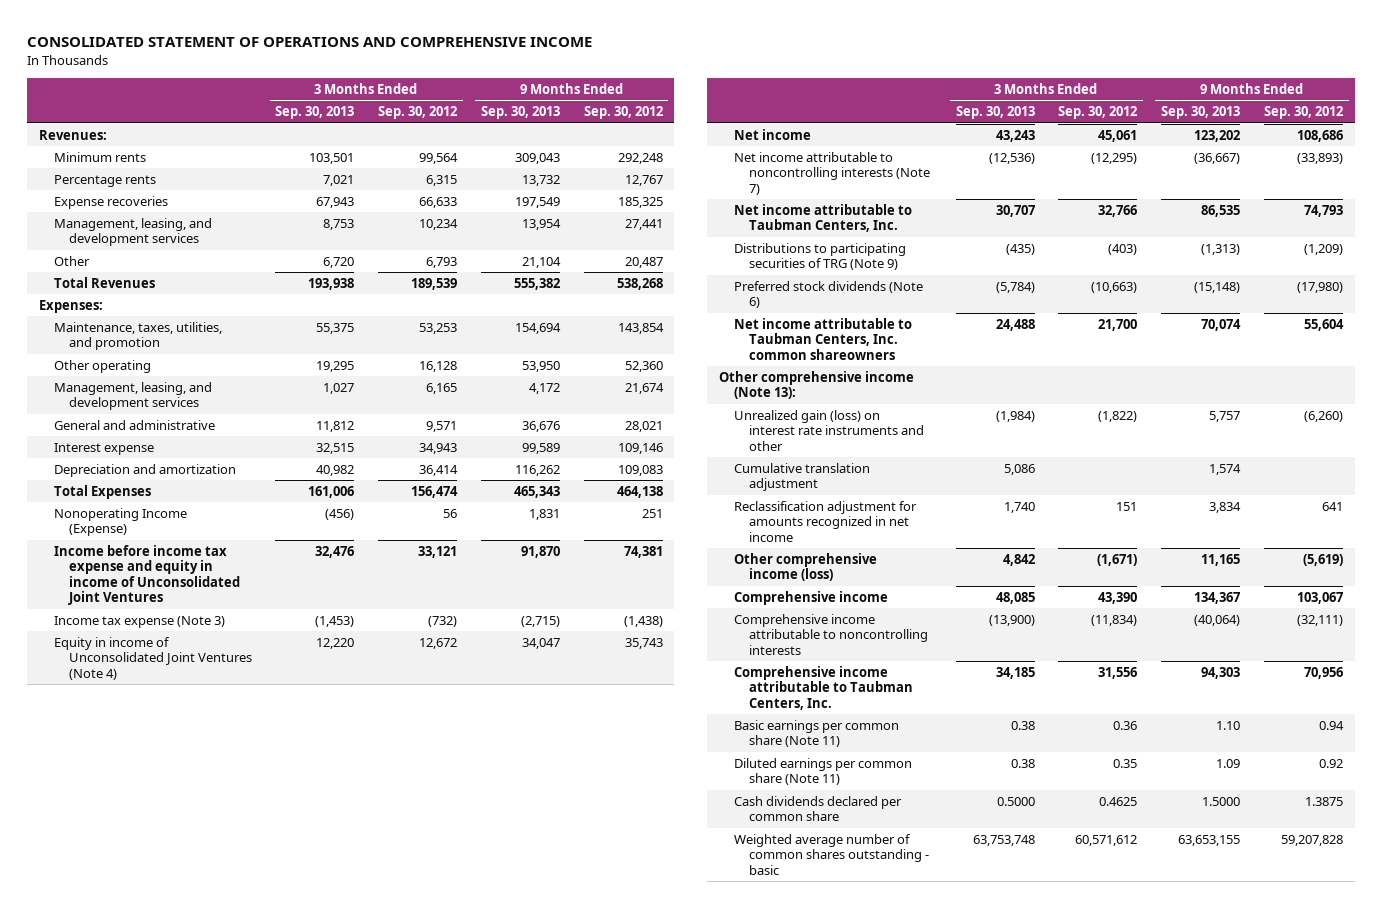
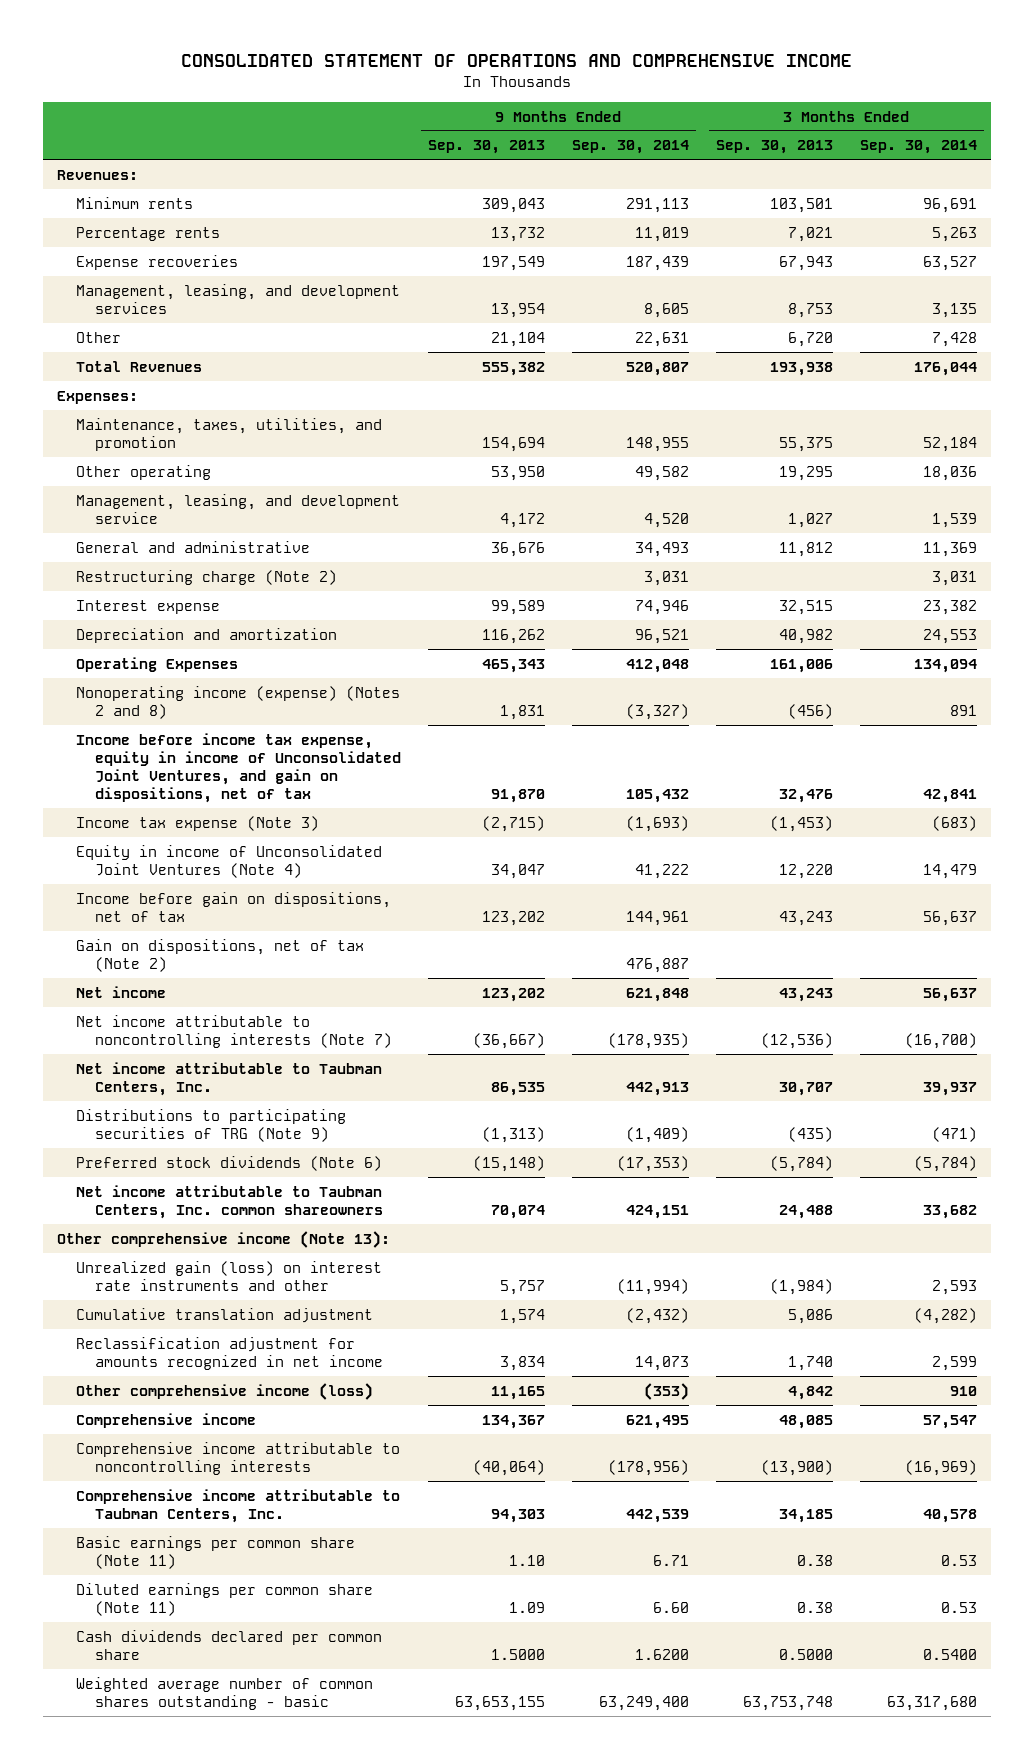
[378,106,458,120] Sep. 30, 2012 -> none
[583,106,663,120] Sep. 30, 2012 -> none
none -> [571,140,689,155] Sep. 30, 2014
none -> [859,140,977,155] Sep. 30, 2014
[53,381,212,411] Management, leasing, and development services -> [75,493,400,524] Management, leasing, and development service
none -> [75,569,337,585] Restructuring charge (Note 2)
[53,484,151,499] Total Expenses -> [75,656,238,672] Operating Expenses
[53,507,187,537] Nonoperating Income (Expense) -> [75,685,400,719] Nonoperating income (expense) (Notes 2 and 8)
[53,544,240,606] Income before income tax expense and equity in income of Unconsolidated Joint Ventures -> [75,732,401,803] Income before income tax expense, equity in income of Unconsolidated Joint Ventures, and gain on dispositions, net of tax
none -> [75,891,391,922] Income before gain on dispositions, net of tax
none -> [75,938,364,972] Gain on dispositions, net of tax (Note 2)

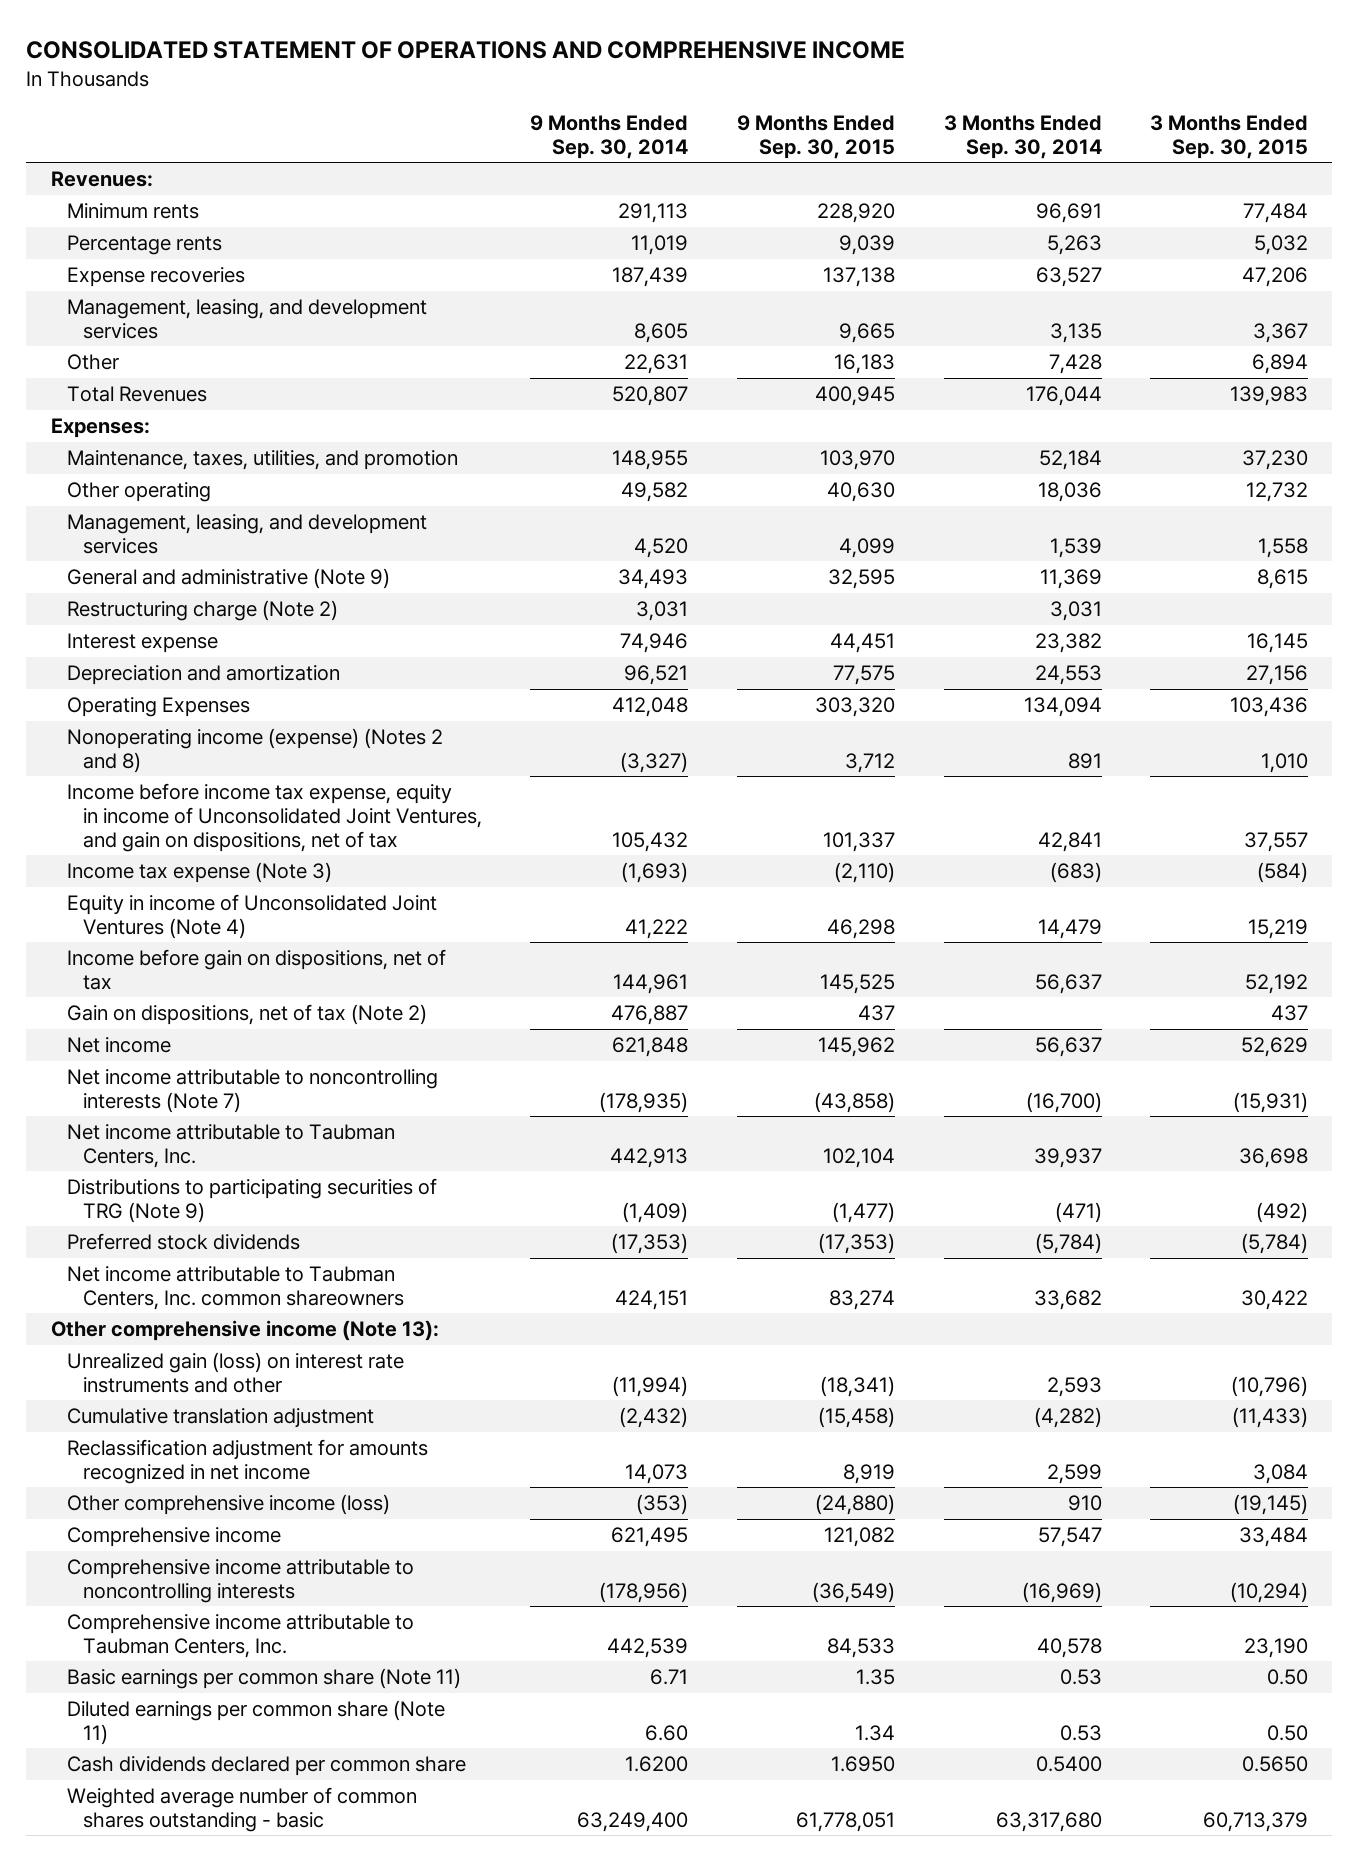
[427,140,545,155] Sep. 30, 2013 -> none
[715,140,833,155] Sep. 30, 2013 -> none
none -> [736,114,895,159] 9 Months Ended Sep. 30, 2015
none -> [1150,114,1309,159] 3 Months Ended Sep. 30, 2015
[75,493,400,524] Management, leasing, and development service -> [66,514,427,554] Management, leasing, and development services
[75,540,310,553] General and administrative -> [66,568,390,590] General and administrative (Note 9)
[75,1155,382,1171] Preferred stock dividends (Note 6) -> [66,1233,300,1251] Preferred stock dividends

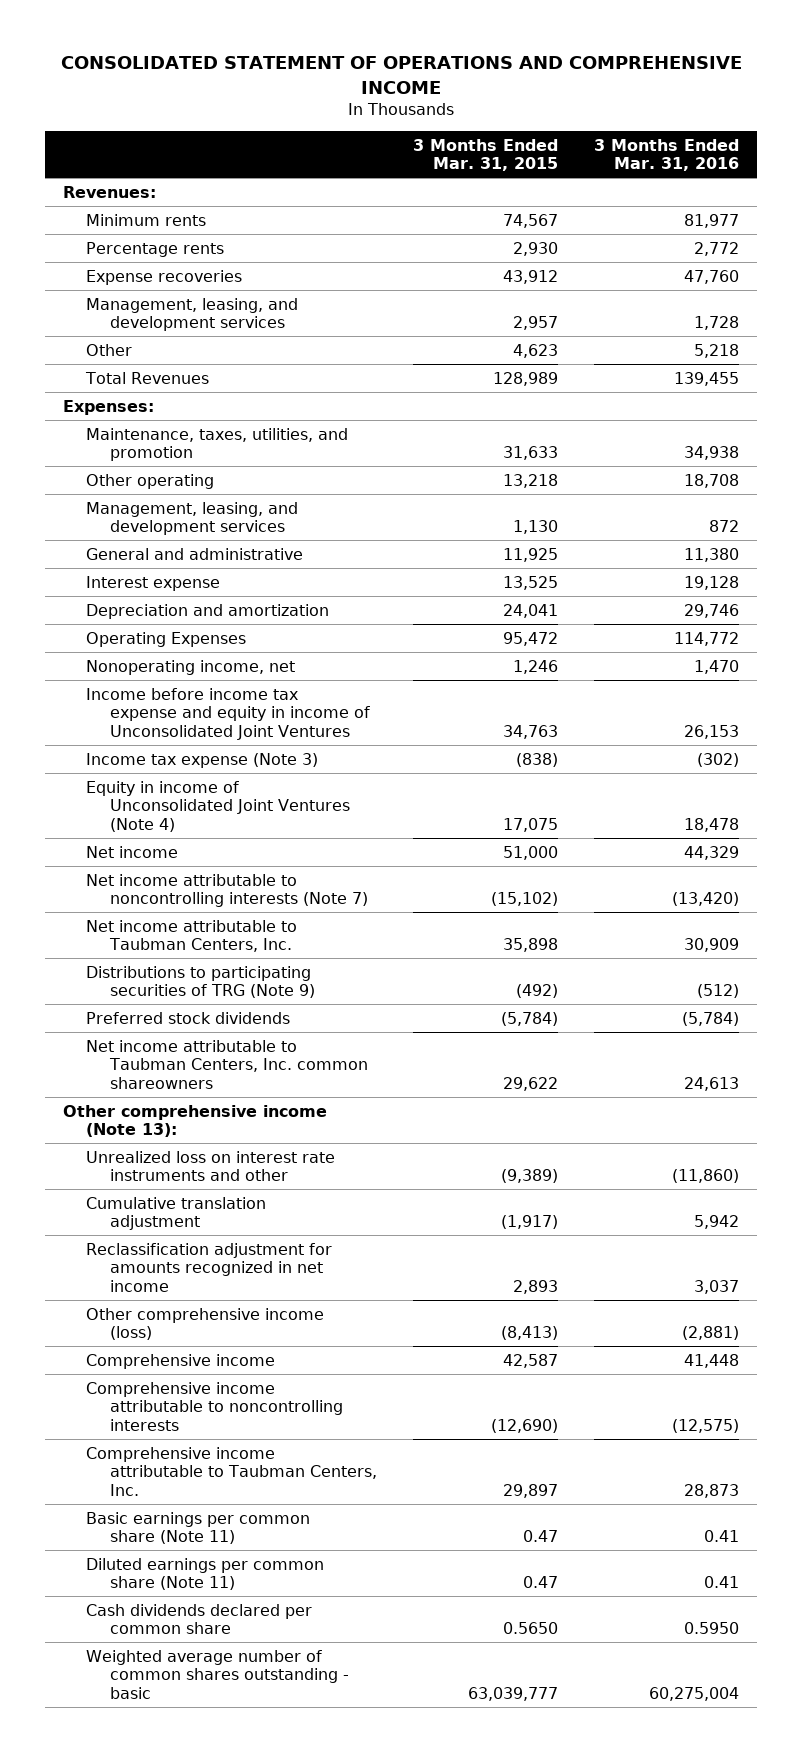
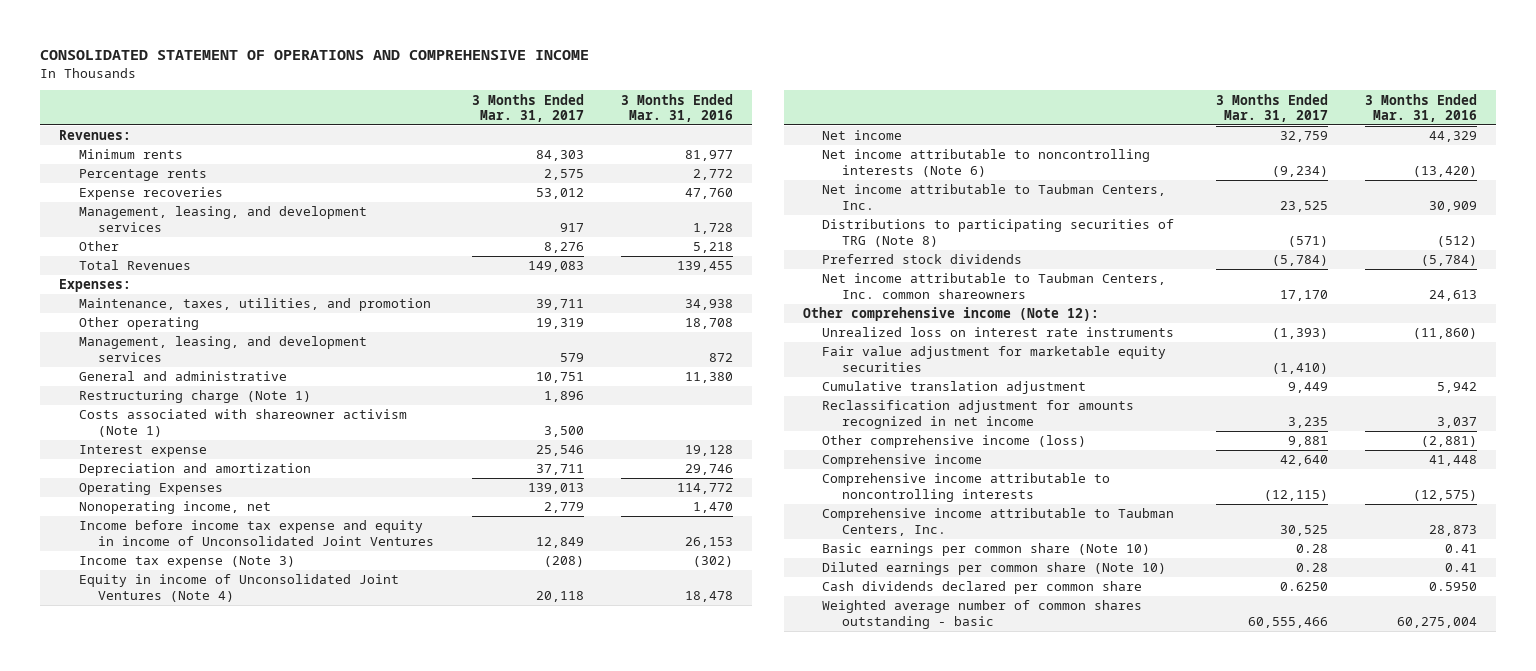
[412,138,558,172] 3 Months Ended Mar. 31, 2015 -> none
none -> [471,93,584,123] 3 Months Ended Mar. 31, 2017
none -> [78,390,311,404] Restructuring charge (Note 1)
none -> [78,409,407,437] Costs associated with shareowner activism (Note 1)
[86,873,368,908] Net income attributable to noncontrolling interests (Note 7) -> [822,149,1151,177] Net income attributable to noncontrolling interests (Note 6)
[86,965,315,999] Distributions to participating securities of TRG (Note 9) -> [822,219,1175,247] Distributions to participating securities of TRG (Note 8)
[62,1104,327,1138] Other comprehensive income (Note 13): -> [802,307,1099,322] Other comprehensive income (Note 12):
[86,1150,336,1182] Unrealized loss on interest rate instruments and other -> [822,327,1175,338] Unrealized loss on interest rate instruments
none -> [822,346,1167,372] Fair value adjustment for marketable equity securities
[86,1511,311,1545] Basic earnings per common share (Note 11) -> [822,543,1151,557] Basic earnings per common share (Note 10)
[86,1557,325,1591] Diluted earnings per common share (Note 11) -> [822,562,1167,576] Diluted earnings per common share (Note 10)

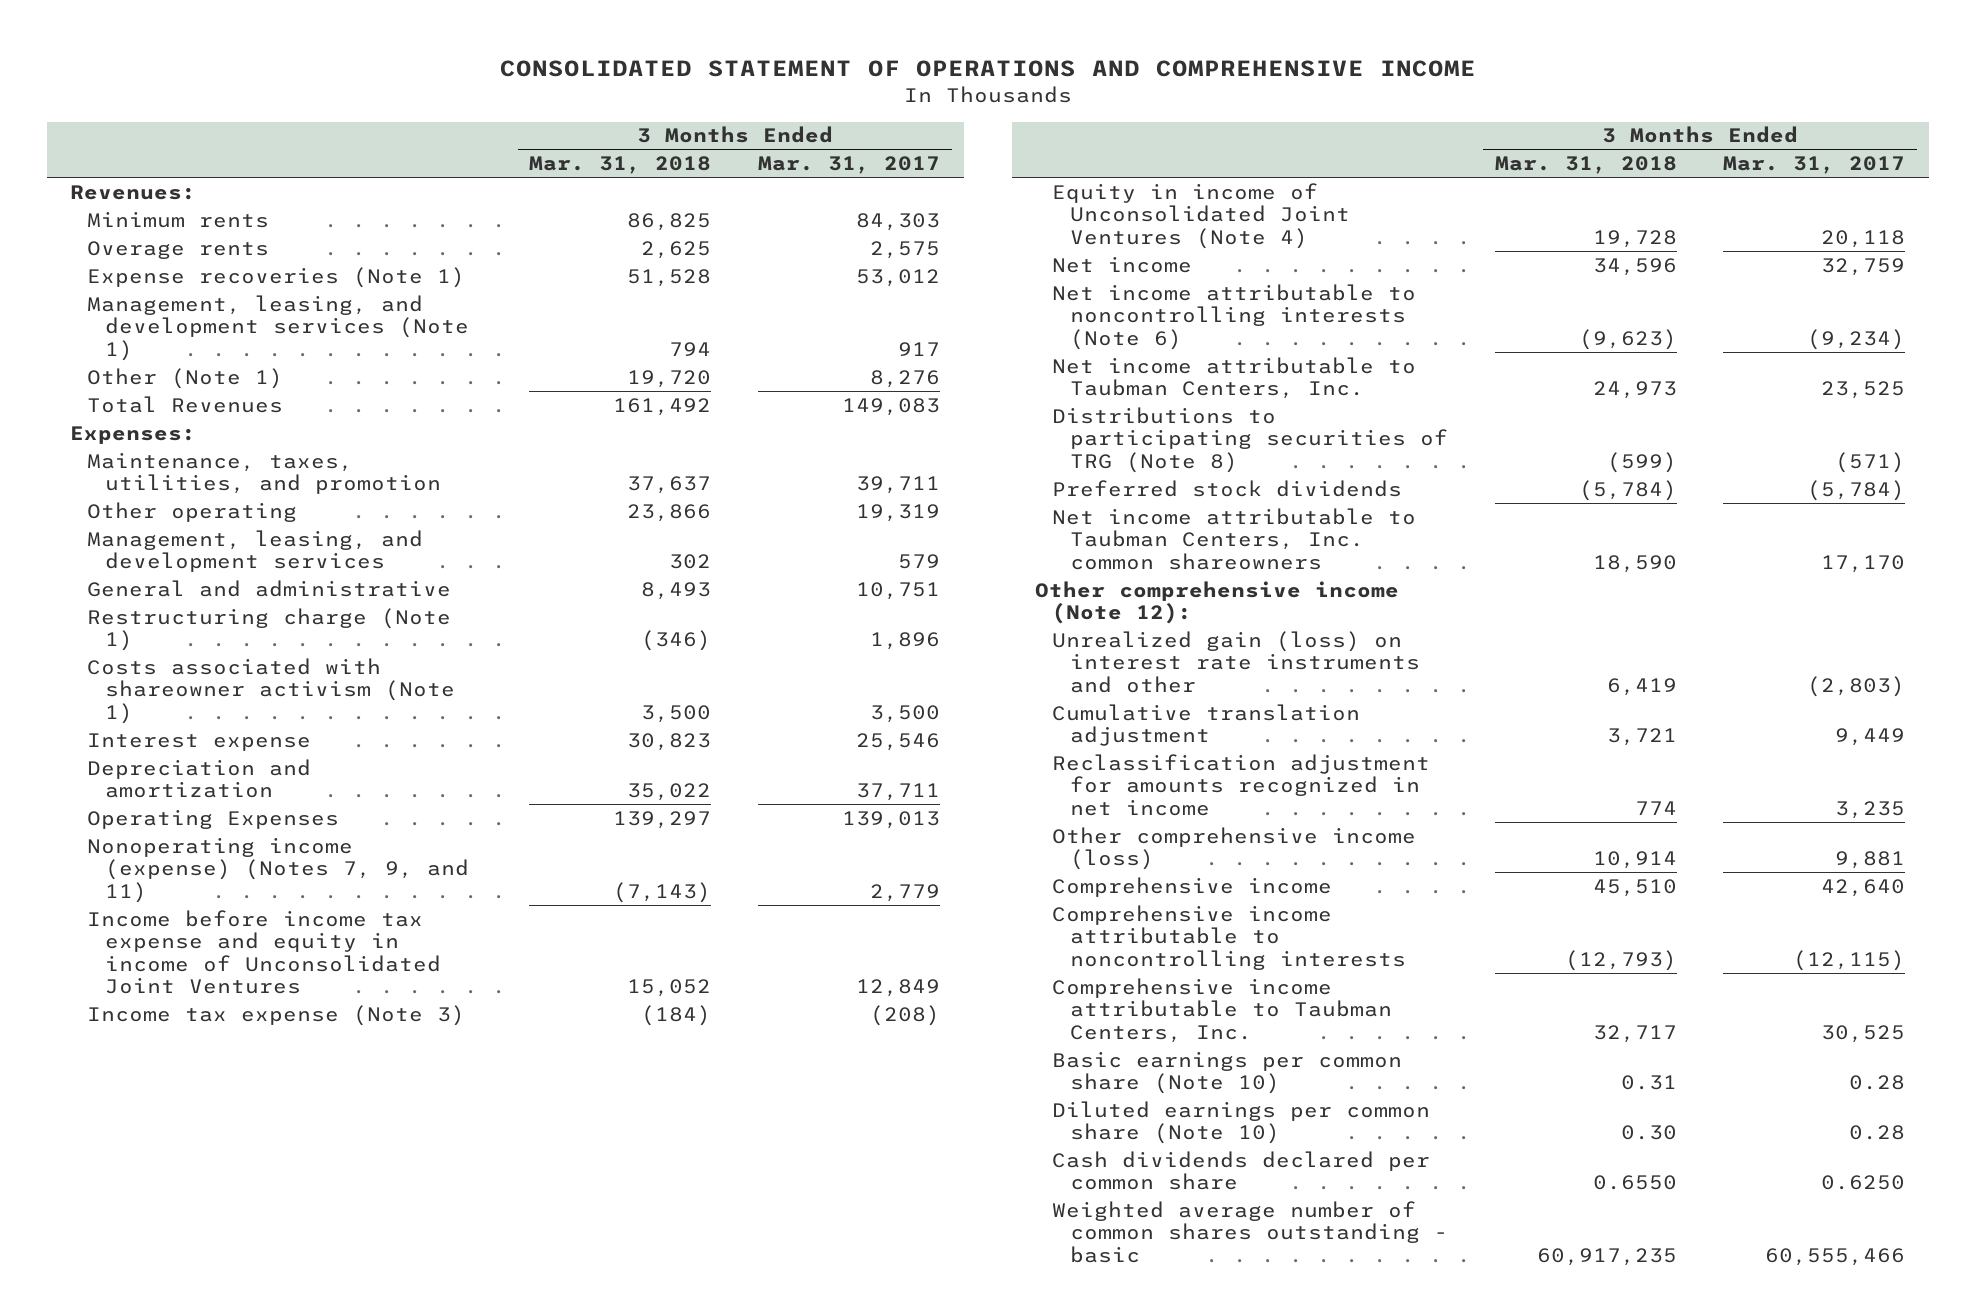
[621,93,734,123] 3 Months Ended Mar. 31, 2016 -> none
none -> [529,156,712,175] Mar. 31, 2018
[78,169,207,182] Percentage rents -> [87,240,270,259] Overage rents
[78,187,223,201] Expense recoveries -> [87,266,466,288] Expense recoveries (Note 1)
[78,206,367,232] Management, leasing, and development services -> [87,294,469,361] Management, leasing, and development services (Note 1)
[78,241,119,252] Other -> [87,367,284,389] Other (Note 1)
[78,501,271,515] Nonoperating income, net -> [87,836,469,903] Nonoperating income (expense) (Notes 7, 9, and 11)
[822,346,1167,372] Fair value adjustment for marketable equity securities -> none
[822,327,1175,338] Unrealized loss on interest rate instruments -> [1052,630,1420,693] Unrealized gain (loss) on interest rate instruments and other
[1271,328,1328,340] (1,393) -> [1807,675,1906,697] (2,803)

